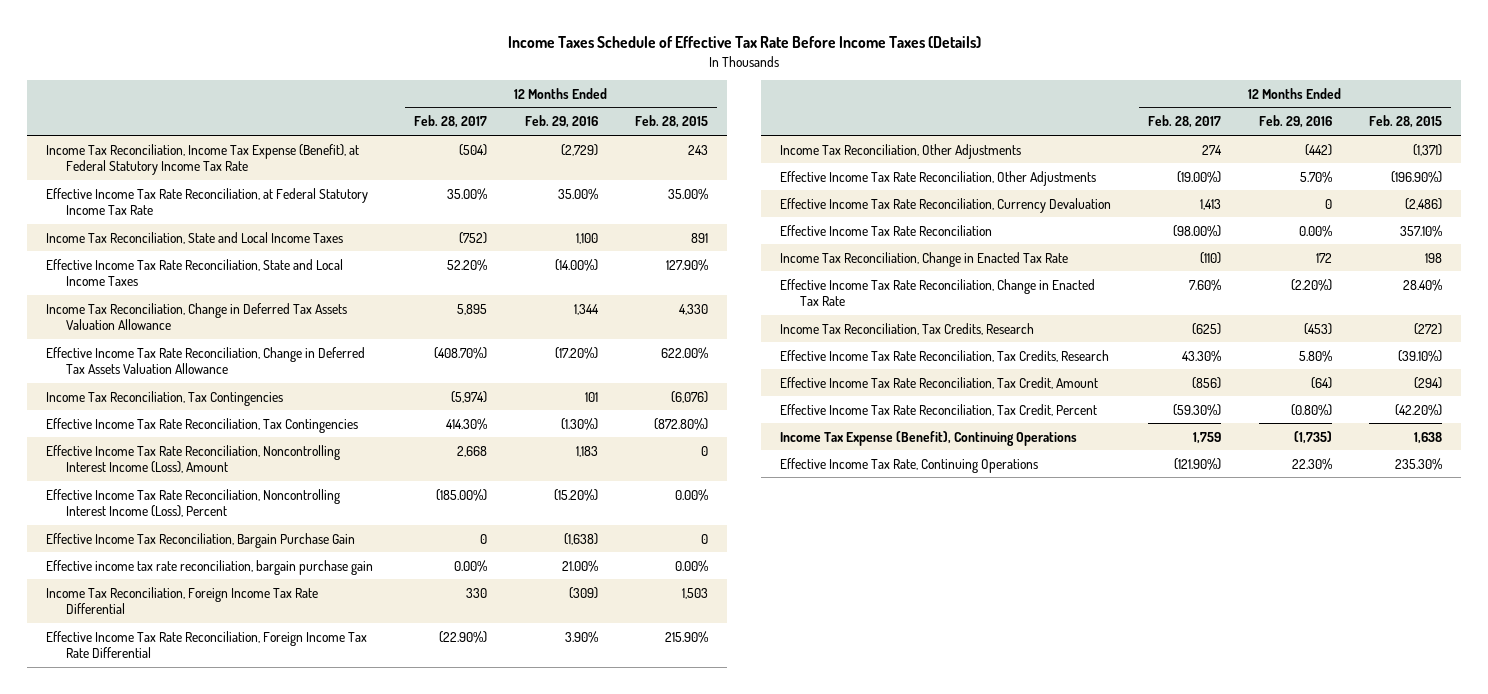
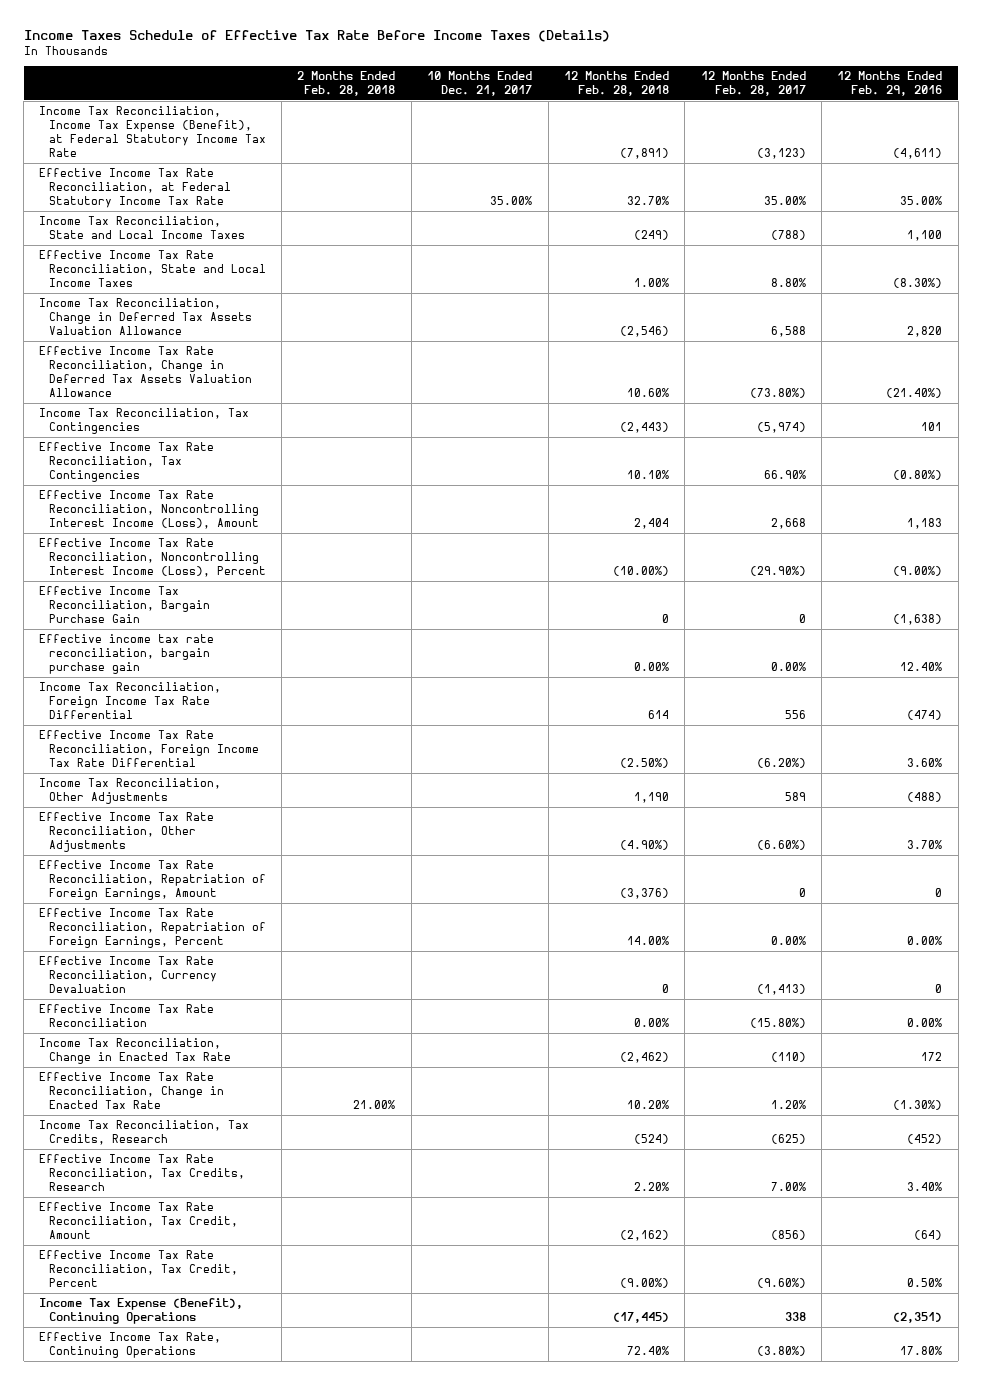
[635,115,709,129] Feb. 28, 2015 -> none
none -> [297,70,396,96] 2 Months Ended Feb. 28, 2018
none -> [427,70,533,96] 10 Months Ended Dec. 21, 2017
none -> [563,70,669,96] 12 Months Ended Feb. 28, 2018
[459,143,488,156] (504) -> [756,147,806,159] (3,123)
[560,143,598,156] (2,729) -> [893,147,943,159] (4,611)
[459,231,488,244] (752) -> [770,230,806,241] (788)
[447,258,488,271] 52.20% -> [770,277,806,287] 8.80%
[554,258,598,271] (14.00%) -> [893,277,943,288] (8.30%)
[457,303,488,315] 5,895 -> [770,325,806,337] 6,588
[573,303,599,315] 1,344 -> [907,325,943,337] 2,820
[434,346,488,359] (408.70%) -> [749,387,806,398] (73.80%)
[554,346,598,359] (17.20%) -> [886,387,943,398] (21.40%)
[446,417,488,430] 414.30% -> [763,469,806,479] 66.90%
[560,417,598,430] (1.30%) -> [893,469,943,480] (0.80%)
[436,488,488,501] (185.00%) -> [749,565,806,576] (29.90%)
[553,488,598,501] (15.20%) -> [893,565,943,576] (9.00%)
[561,559,598,572] 21.00% -> [900,661,943,671] 12.40%
[466,587,488,598] 330 -> [784,709,806,719] 556
[568,586,598,599] (309) -> [907,709,943,720] (474)
[439,630,488,643] (22.90%) -> [756,757,806,768] (6.20%)
[564,630,598,643] 3.90% -> [907,757,943,767] 3.60%
[1202,144,1223,155] 274 -> [784,792,806,802] 589
[1304,143,1332,156] (442) -> [907,792,943,803] (488)
[1177,170,1222,183] (19.00%) -> [756,839,806,850] (6.60%)
[1299,170,1332,183] 5.70% -> [907,839,943,849] 3.70%
none -> [39,860,266,900] Effective Income Tax Rate Reconciliation, Repatriation of Foreign Earnings, Amount
none -> [39,908,266,948] Effective Income Tax Rate Reconciliation, Repatriation of Foreign Earnings, Percent
[1200,198,1222,210] 1,413 -> [756,983,806,995] (1,413)
[1173,224,1222,237] (98.00%) -> [749,1018,806,1029] (15.80%)
[1189,278,1222,291] 7.60% -> [770,1099,806,1109] 1.20%
[1290,278,1332,291] (2.20%) -> [893,1099,943,1110] (1.30%)
[1303,322,1332,335] (453) -> [907,1134,943,1145] (452)
[1182,349,1222,362] 43.30% -> [770,1181,806,1191] 7.00%
[1298,349,1332,362] 5.80% -> [907,1181,943,1191] 3.40%
[1173,403,1222,416] (59.30%) -> [756,1277,806,1288] (9.60%)
[1290,403,1332,416] (0.80%) -> [907,1277,943,1287] 0.50%
[1193,431,1222,444] 1,759 -> [784,1312,806,1322] 338
[1293,430,1332,444] (1,735) -> [893,1312,943,1324] (2,351)
[1174,457,1222,470] (121.90%) -> [756,1346,806,1357] (3.80%)
[1291,457,1332,470] 22.30% -> [900,1346,943,1356] 17.80%

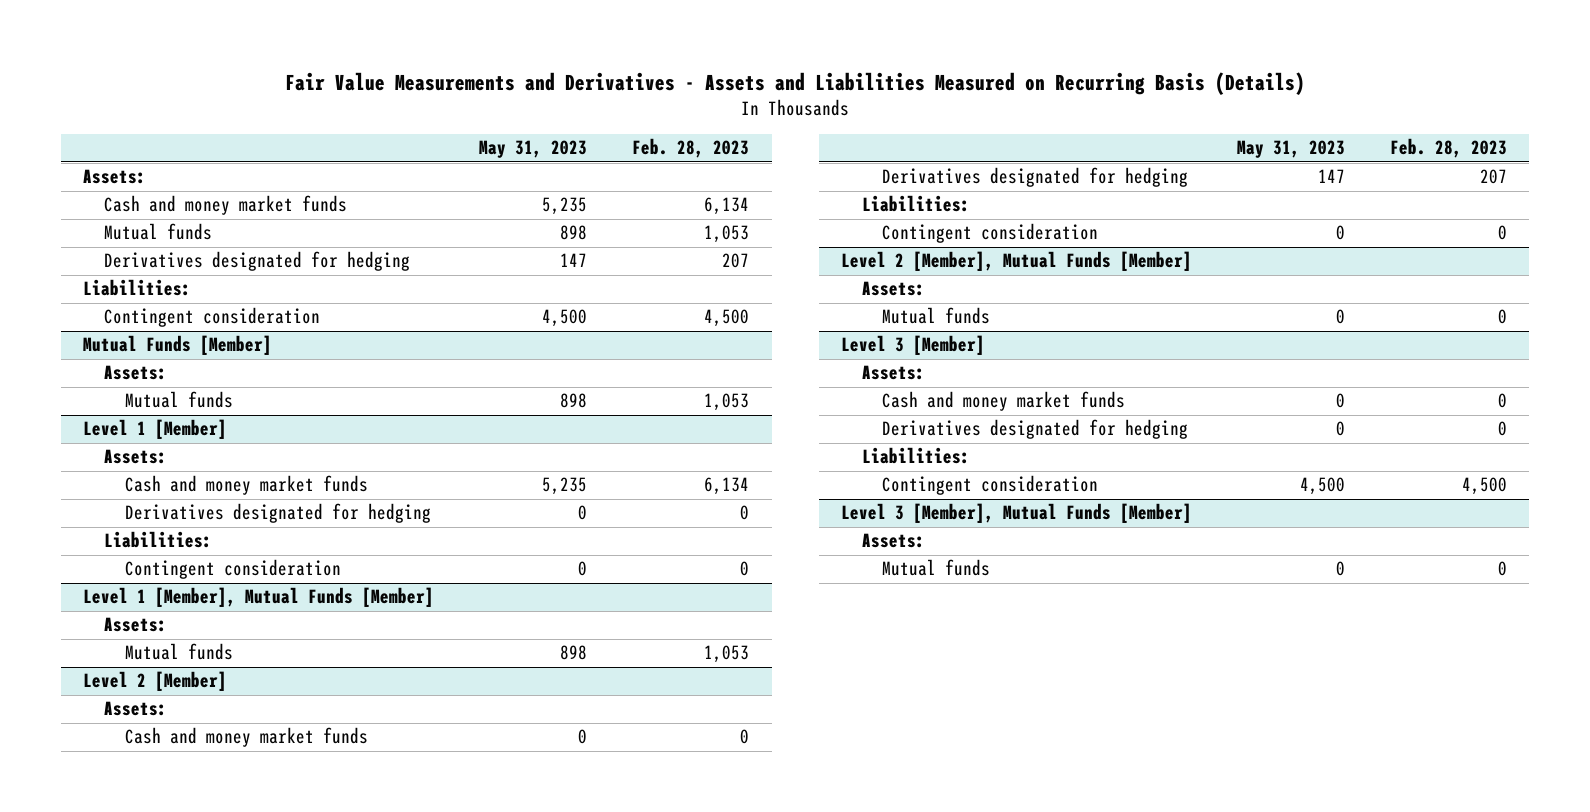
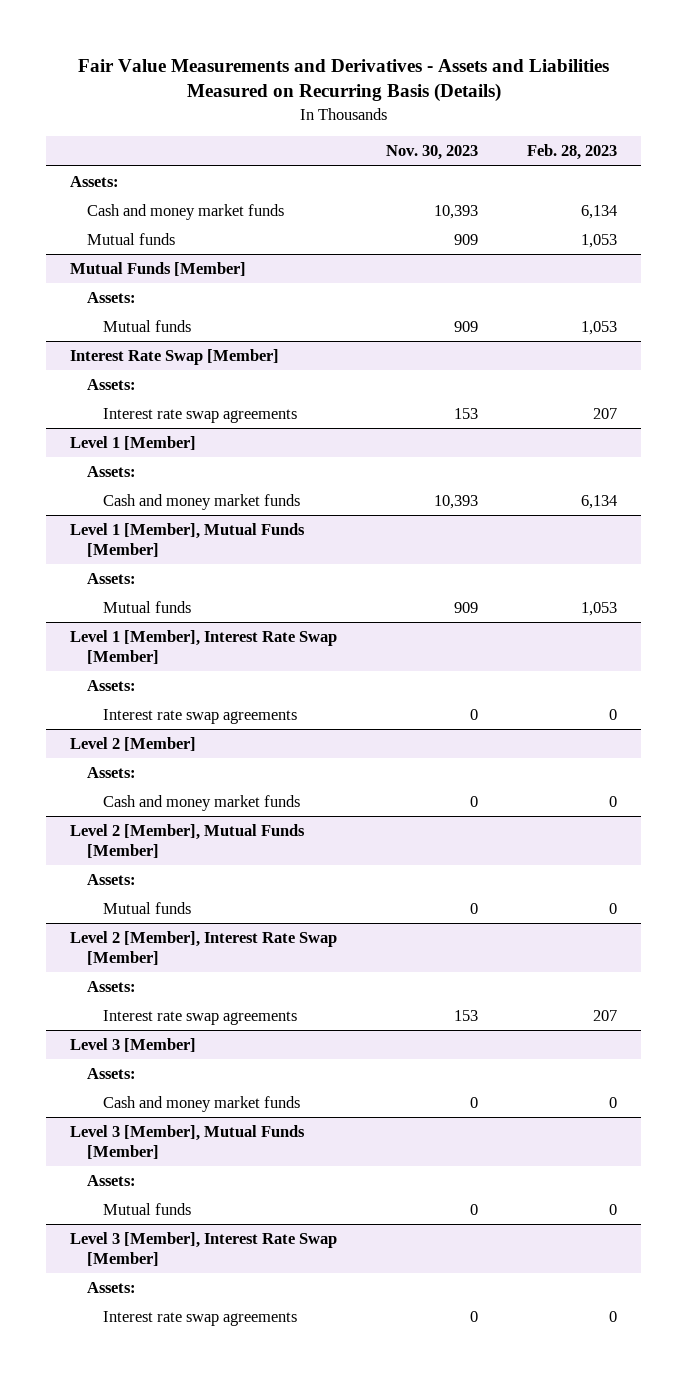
[479,140,588,159] May 31, 2023 -> none
none -> [386,145,479,161] Nov. 30, 2023
[104,251,411,272] Derivatives designated for hedging -> none
[83,279,192,297] Liabilities: -> none
[104,307,321,328] Contingent consideration -> none
none -> [70,349,280,366] Interest Rate Swap [Member]
none -> [86,379,136,391] Assets:
none -> [102,408,297,424] Interest rate swap agreements
[124,503,431,524] Derivatives designated for hedging -> none
[104,531,213,549] Liabilities: -> none
[124,559,341,580] Contingent consideration -> none
none -> [70,630,338,665] Level 1 [Member], Interest Rate Swap [Member]
none -> [86,680,136,692] Assets:
none -> [102,709,297,725] Interest rate swap agreements
[882,167,1189,188] Derivatives designated for hedging -> none
[861,195,970,213] Liabilities: -> none
[882,223,1099,244] Contingent consideration -> none
none -> [70,931,338,966] Level 2 [Member], Interest Rate Swap [Member]
none -> [86,981,136,993] Assets:
none -> [102,1010,297,1026] Interest rate swap agreements
[882,419,1189,440] Derivatives designated for hedging -> none
[861,447,970,465] Liabilities: -> none
[882,475,1099,496] Contingent consideration -> none
none -> [70,1232,338,1267] Level 3 [Member], Interest Rate Swap [Member]
none -> [86,1282,136,1294] Assets:
none -> [102,1311,297,1327] Interest rate swap agreements

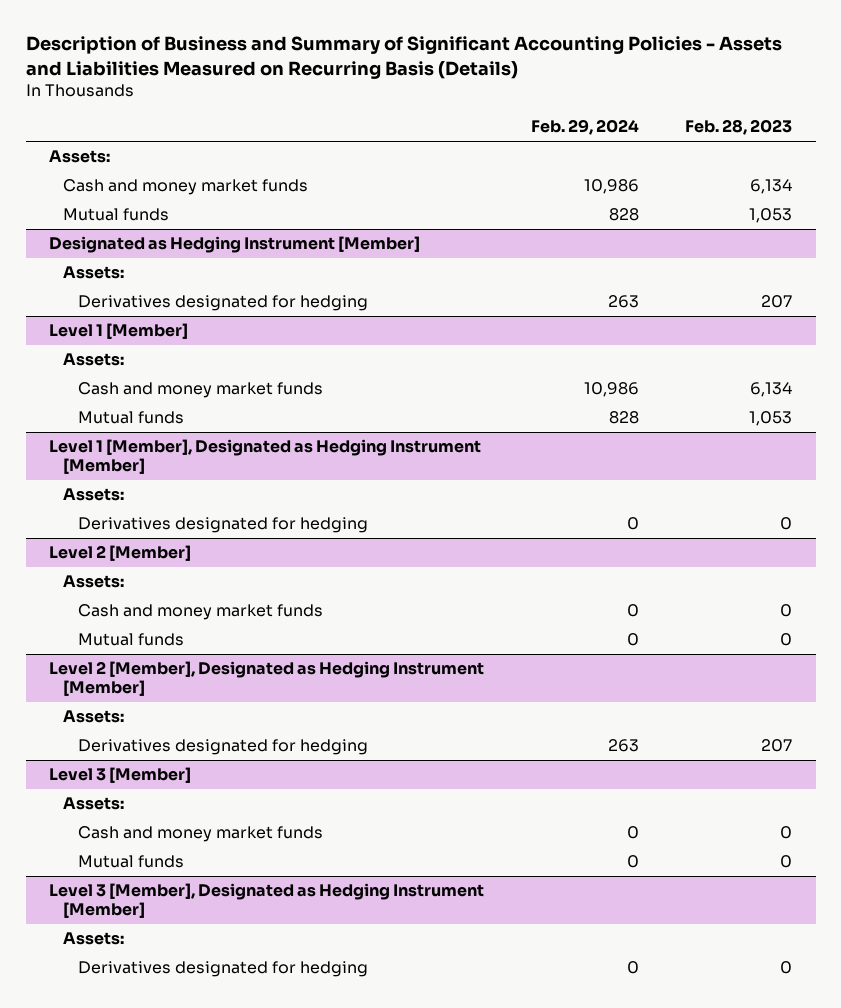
[77,58,609,103] Fair Value Measurements and Derivatives - Assets and Liabilities Measured on Recurring Basis (Details) -> [25,36,782,79] Description of Business and Summary of Significant Accounting Policies - Assets and Liabilities Measured on Recurring Basis (Details)
[386,145,479,161] Nov. 30, 2023 -> none
none -> [530,119,639,136] Feb. 29, 2024
[70,262,247,277] Mutual Funds [Member] -> none
[86,292,136,304] Assets: -> none
[102,320,191,333] Mutual funds -> none
[70,349,280,366] Interest Rate Swap [Member] -> none
none -> [48,236,420,254] Designated as Hedging Instrument [Member]
[102,408,297,424] Interest rate swap agreements -> [77,295,368,312] Derivatives designated for hedging
[70,523,306,558] Level 1 [Member], Mutual Funds [Member] -> none
[86,573,136,585] Assets: -> none
[70,630,338,665] Level 1 [Member], Interest Rate Swap [Member] -> none
none -> [48,439,481,475] Level 1 [Member], Designated as Hedging Instrument [Member]
[102,709,297,725] Interest rate swap agreements -> [77,517,368,534] Derivatives designated for hedging
[70,824,306,859] Level 2 [Member], Mutual Funds [Member] -> none
[86,874,136,886] Assets: -> none
[70,931,338,966] Level 2 [Member], Interest Rate Swap [Member] -> none
none -> [48,661,484,697] Level 2 [Member], Designated as Hedging Instrument [Member]
[102,1010,297,1026] Interest rate swap agreements -> [77,739,368,756] Derivatives designated for hedging
[70,1125,306,1160] Level 3 [Member], Mutual Funds [Member] -> none
[86,1175,136,1187] Assets: -> none
[70,1232,338,1267] Level 3 [Member], Interest Rate Swap [Member] -> none
none -> [48,883,484,919] Level 3 [Member], Designated as Hedging Instrument [Member]
[102,1311,297,1327] Interest rate swap agreements -> [77,961,368,978] Derivatives designated for hedging

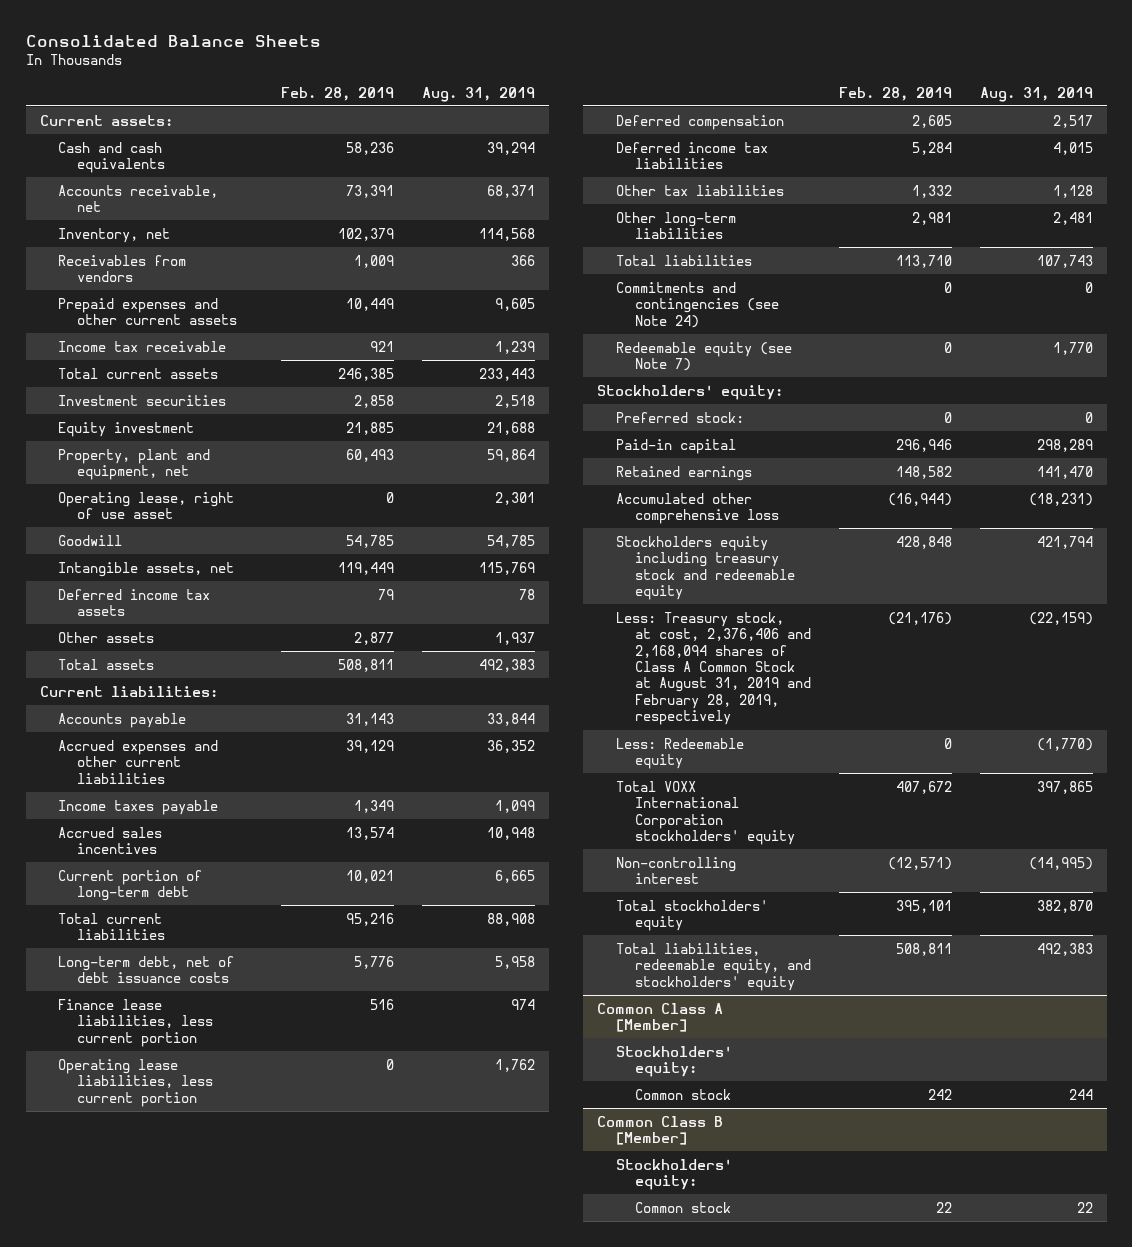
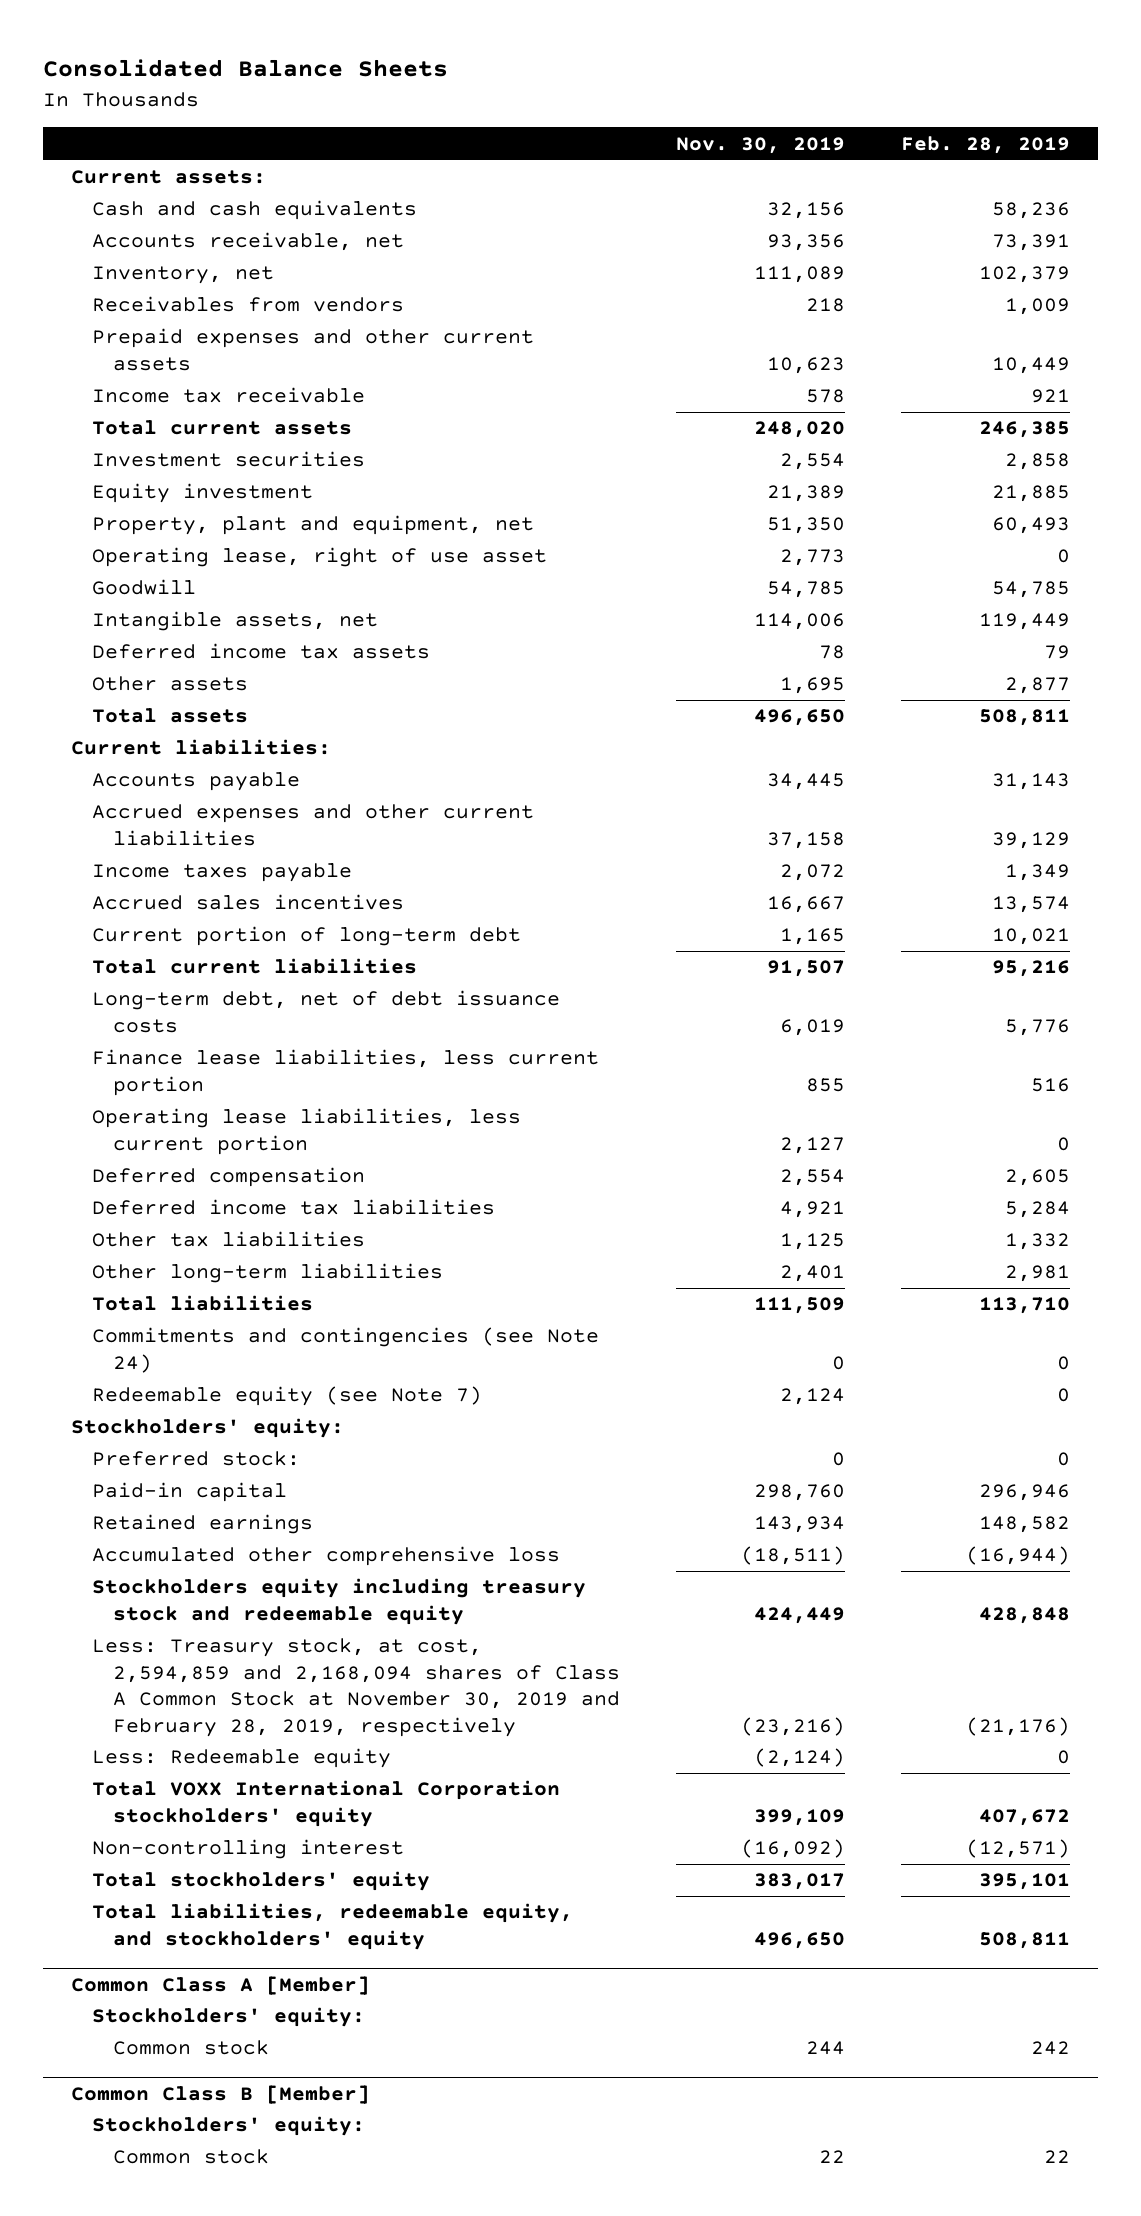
[422,86,536,102] Aug. 31, 2019 -> none
none -> [675,136,845,154] Nov. 30, 2019
[615,611,811,726] Less: Treasury stock, at cost, 2,376,406 and 2,168,094 shares of Class A Common Stock at August 31, 2019 and February 28, 2019, respectively -> [91,1638,620,1737] Less: Treasury stock, at cost, 2,594,859 and 2,168,094 shares of Class A Common Stock at November 30, 2019 and February 28, 2019, respectively

